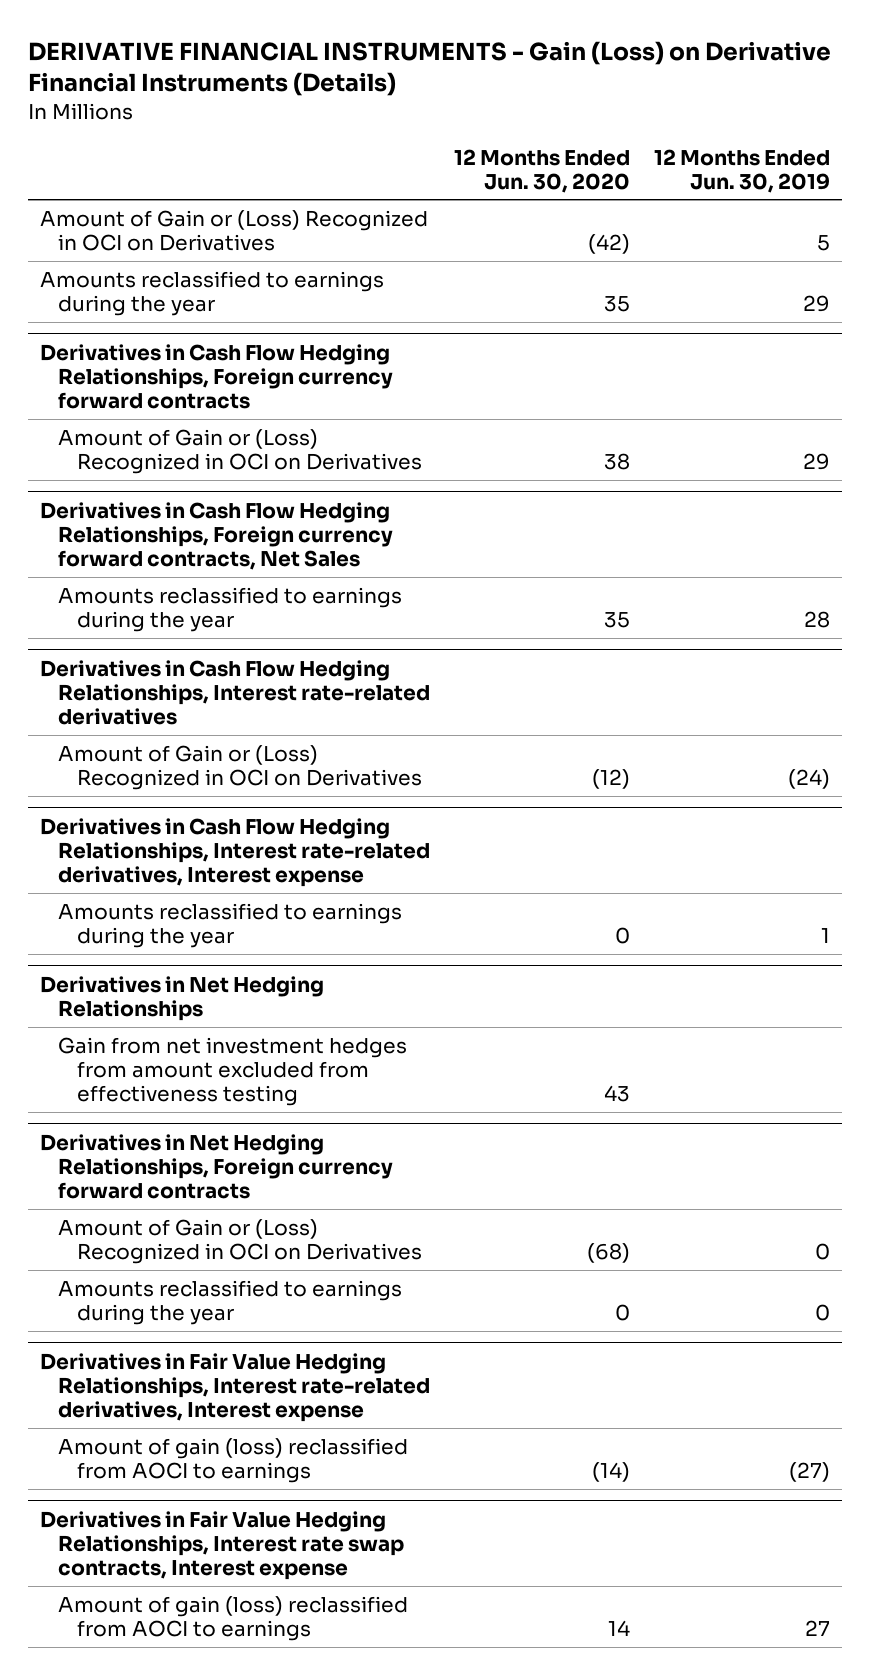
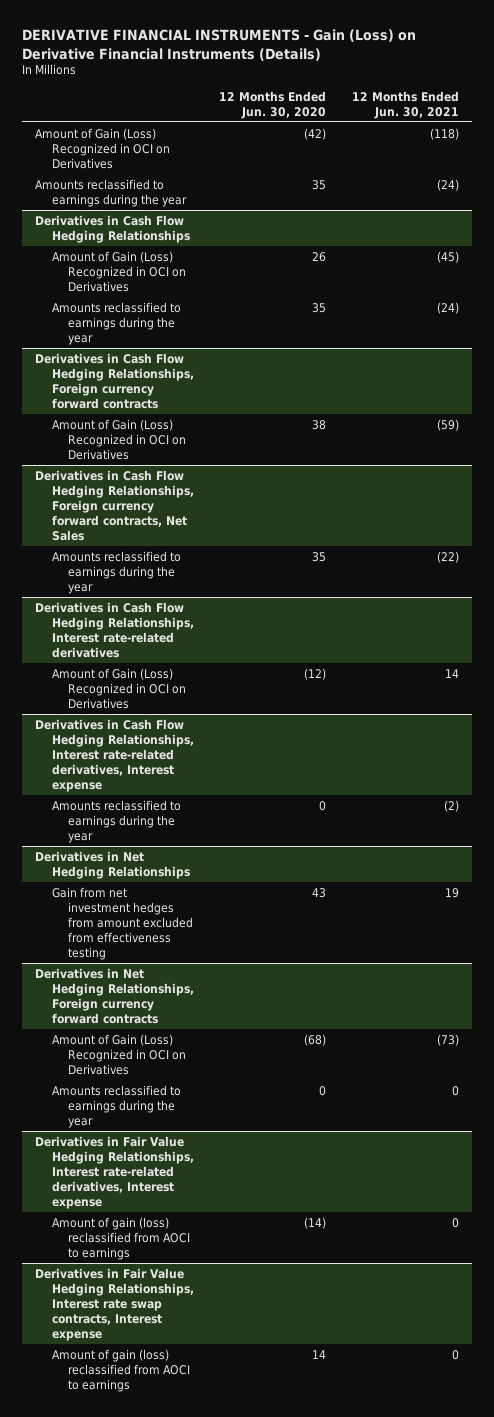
[653,148,830,193] 12 Months Ended Jun. 30, 2019 -> none
none -> [351,90,459,119] 12 Months Ended Jun. 30, 2021
[40,209,429,251] Amount of Gain or (Loss) Recognized in OCI on Derivatives -> [34,127,170,169] Amount of Gain (Loss) Recognized in OCI on Derivatives
none -> [34,214,190,243] Derivatives in Cash Flow Hedging Relationships
none -> [51,250,187,292] Amount of Gain (Loss) Recognized in OCI on Derivatives
none -> [51,301,181,345] Amounts reclassified to earnings during the year
[58,428,422,474] Amount of Gain or (Loss) Recognized in OCI on Derivatives -> [51,418,187,460] Amount of Gain (Loss) Recognized in OCI on Derivatives
[58,744,422,790] Amount of Gain or (Loss) Recognized in OCI on Derivatives -> [51,667,187,709] Amount of Gain (Loss) Recognized in OCI on Derivatives
[58,1218,422,1264] Amount of Gain or (Loss) Recognized in OCI on Derivatives -> [51,1033,187,1075] Amount of Gain (Loss) Recognized in OCI on Derivatives

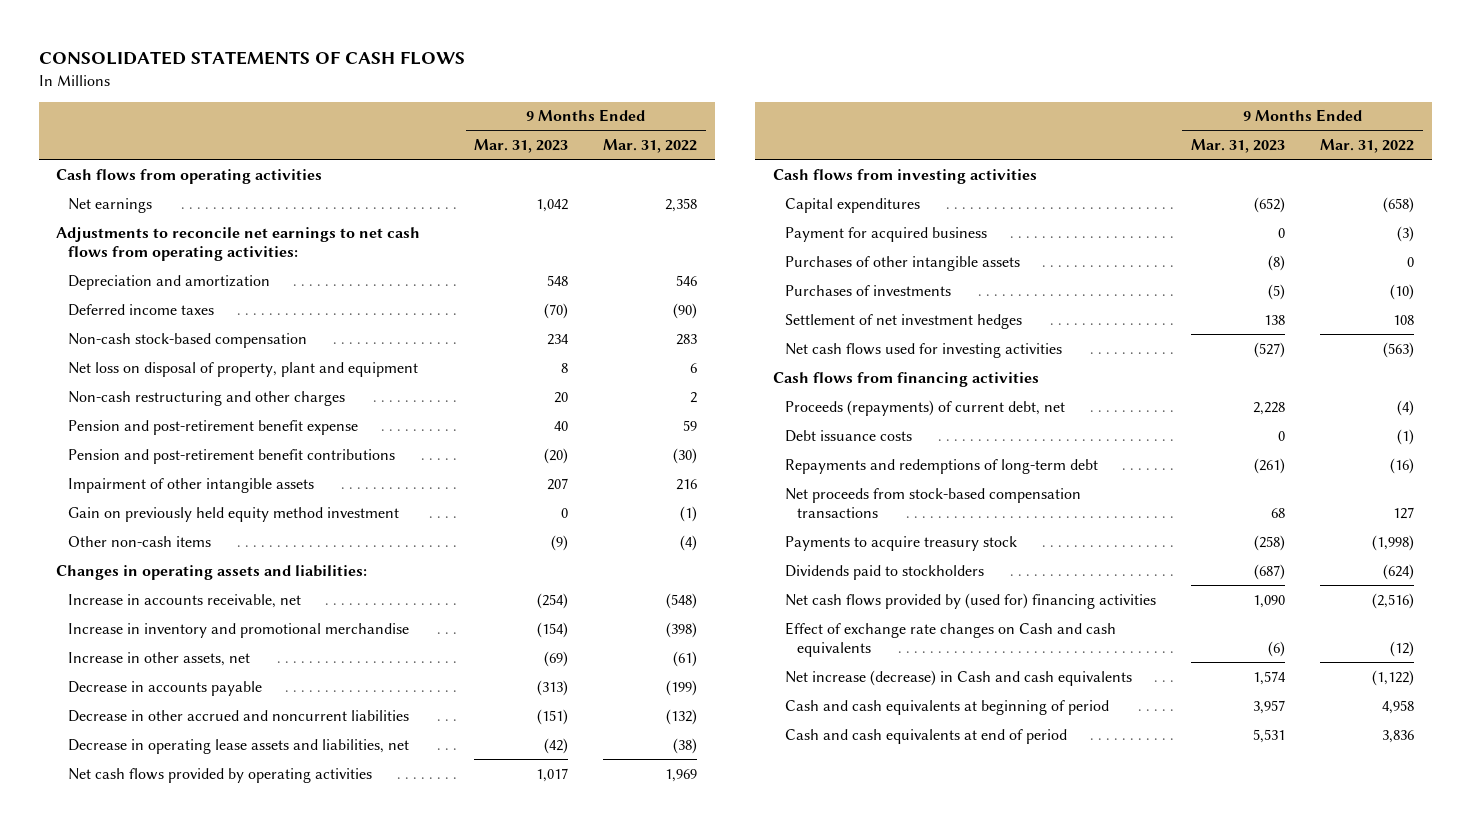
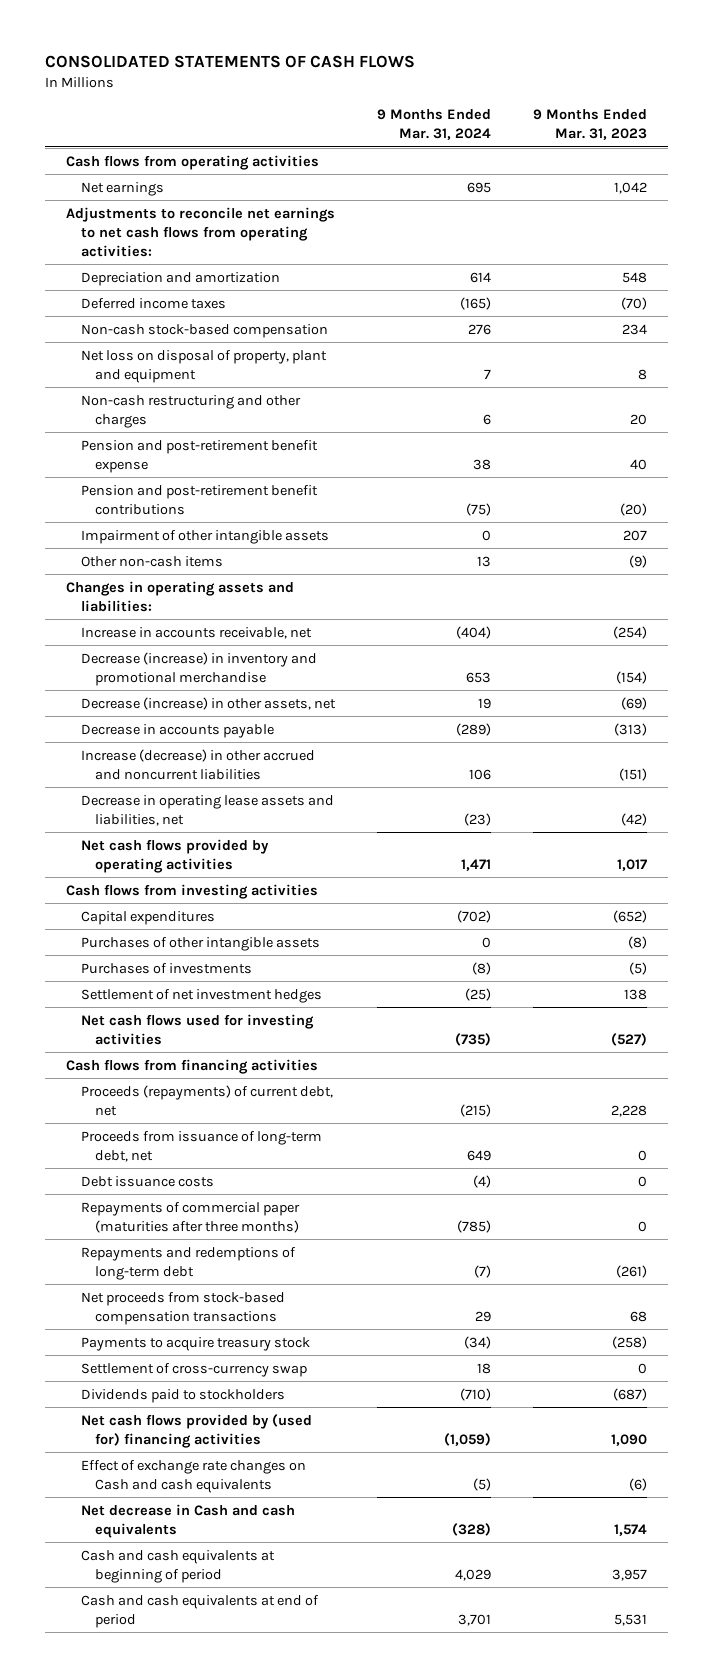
[603,139,698,154] Mar. 31, 2022 -> none
none -> [376,109,491,141] 9 Months Ended Mar. 31, 2024
[68,506,400,522] Gain on previously held equity method investment -> none
[68,622,410,638] Increase in inventory and promotional merchandise -> [80,651,317,686] Decrease (increase) in inventory and promotional merchandise
[68,651,251,666] Increase in other assets, net -> [80,696,336,710] Decrease (increase) in other assets, net
[68,709,410,722] Decrease in other accrued and noncurrent liabilities -> [80,748,315,780] Increase (decrease) in other accrued and noncurrent liabilities
[785,226,988,242] Payment for acquired business -> none
none -> [80,1130,322,1162] Proceeds from issuance of long-term debt, net
none -> [80,1201,300,1233] Repayments of commercial paper (maturities after three months)
none -> [80,1362,307,1377] Settlement of cross-currency swap
[785,669,1133,686] Net increase (decrease) in Cash and cash equivalents -> [80,1503,295,1538] Net decrease in Cash and cash equivalents

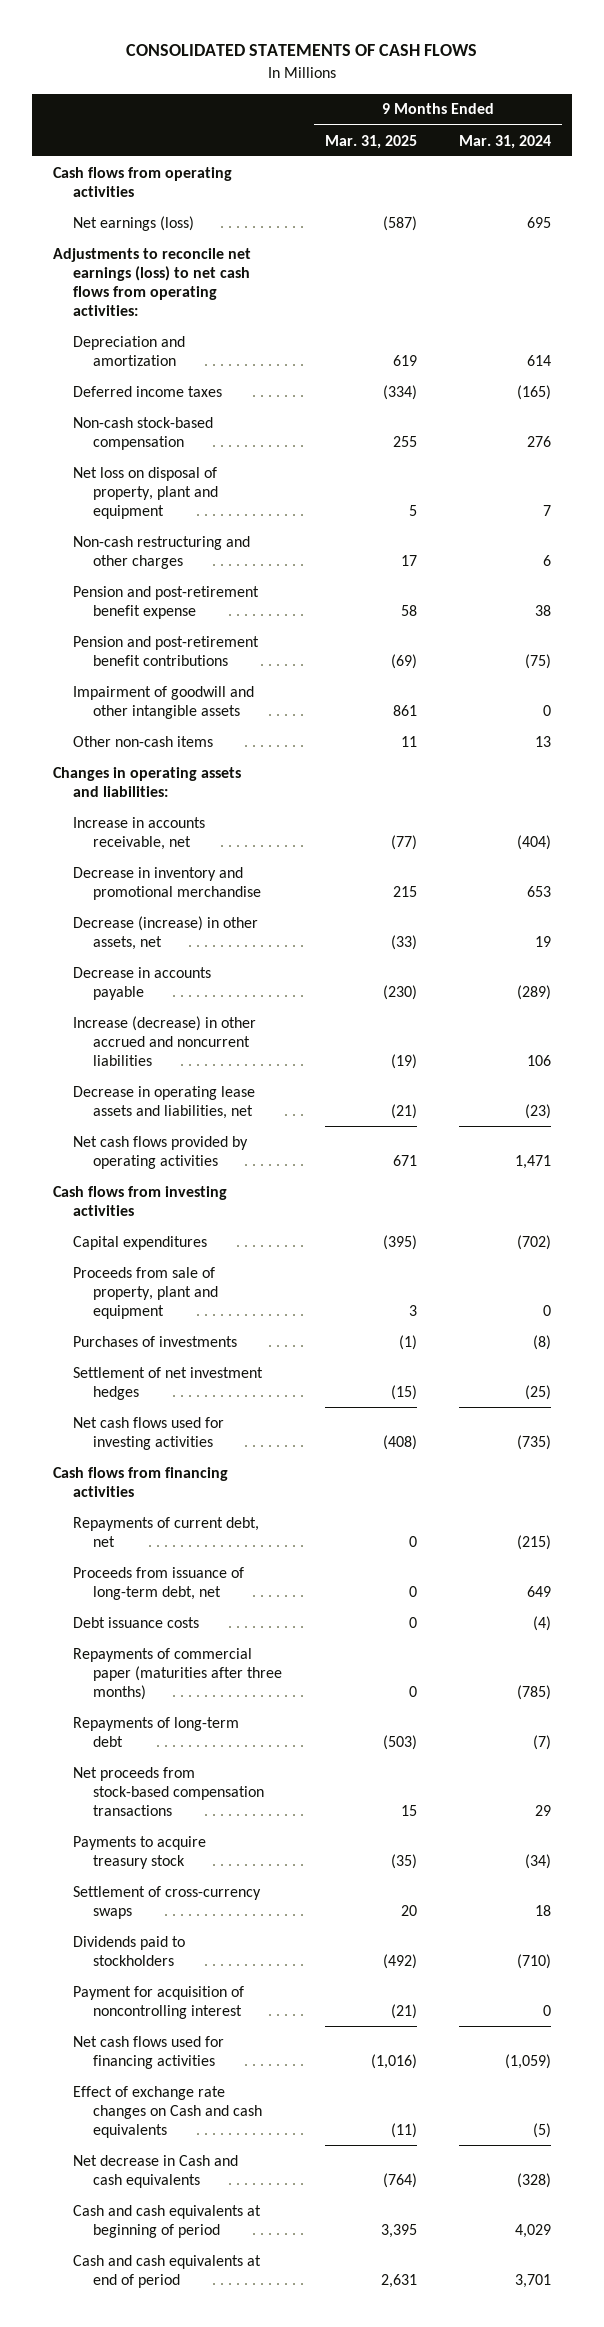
[532,109,647,141] 9 Months Ended Mar. 31, 2023 -> none
none -> [324,134,417,149] Mar. 31, 2025
[80,181,164,196] Net earnings -> [73,215,195,231] Net earnings (loss)
[65,206,335,257] Adjustments to reconcile net earnings to net cash flows from operating activities: -> [53,247,252,316] Adjustments to reconcile net earnings (loss) to net cash flows from operating activities:
[80,529,329,544] Impairment of other intangible assets -> [73,685,255,719] Impairment of goodwill and other intangible assets
[80,651,317,686] Decrease (increase) in inventory and promotional merchandise -> [73,866,262,900] Decrease in inventory and promotional merchandise
[80,936,320,951] Purchases of other intangible assets -> none
none -> [73,1266,219,1319] Proceeds from sale of property, plant and equipment
[80,1084,333,1116] Proceeds (repayments) of current debt, net -> [73,1516,260,1547] Repayments of current debt, net
[80,1246,296,1280] Repayments and redemptions of long-term debt -> [73,1716,240,1747] Repayments of long-term debt
[80,1362,307,1377] Settlement of cross-currency swap -> [73,1885,262,1919] Settlement of cross-currency swaps
none -> [73,1985,245,2019] Payment for acquisition of noncontrolling interest
[80,1413,312,1448] Net cash flows provided by (used for) financing activities -> [73,2035,225,2069] Net cash flows used for financing activities

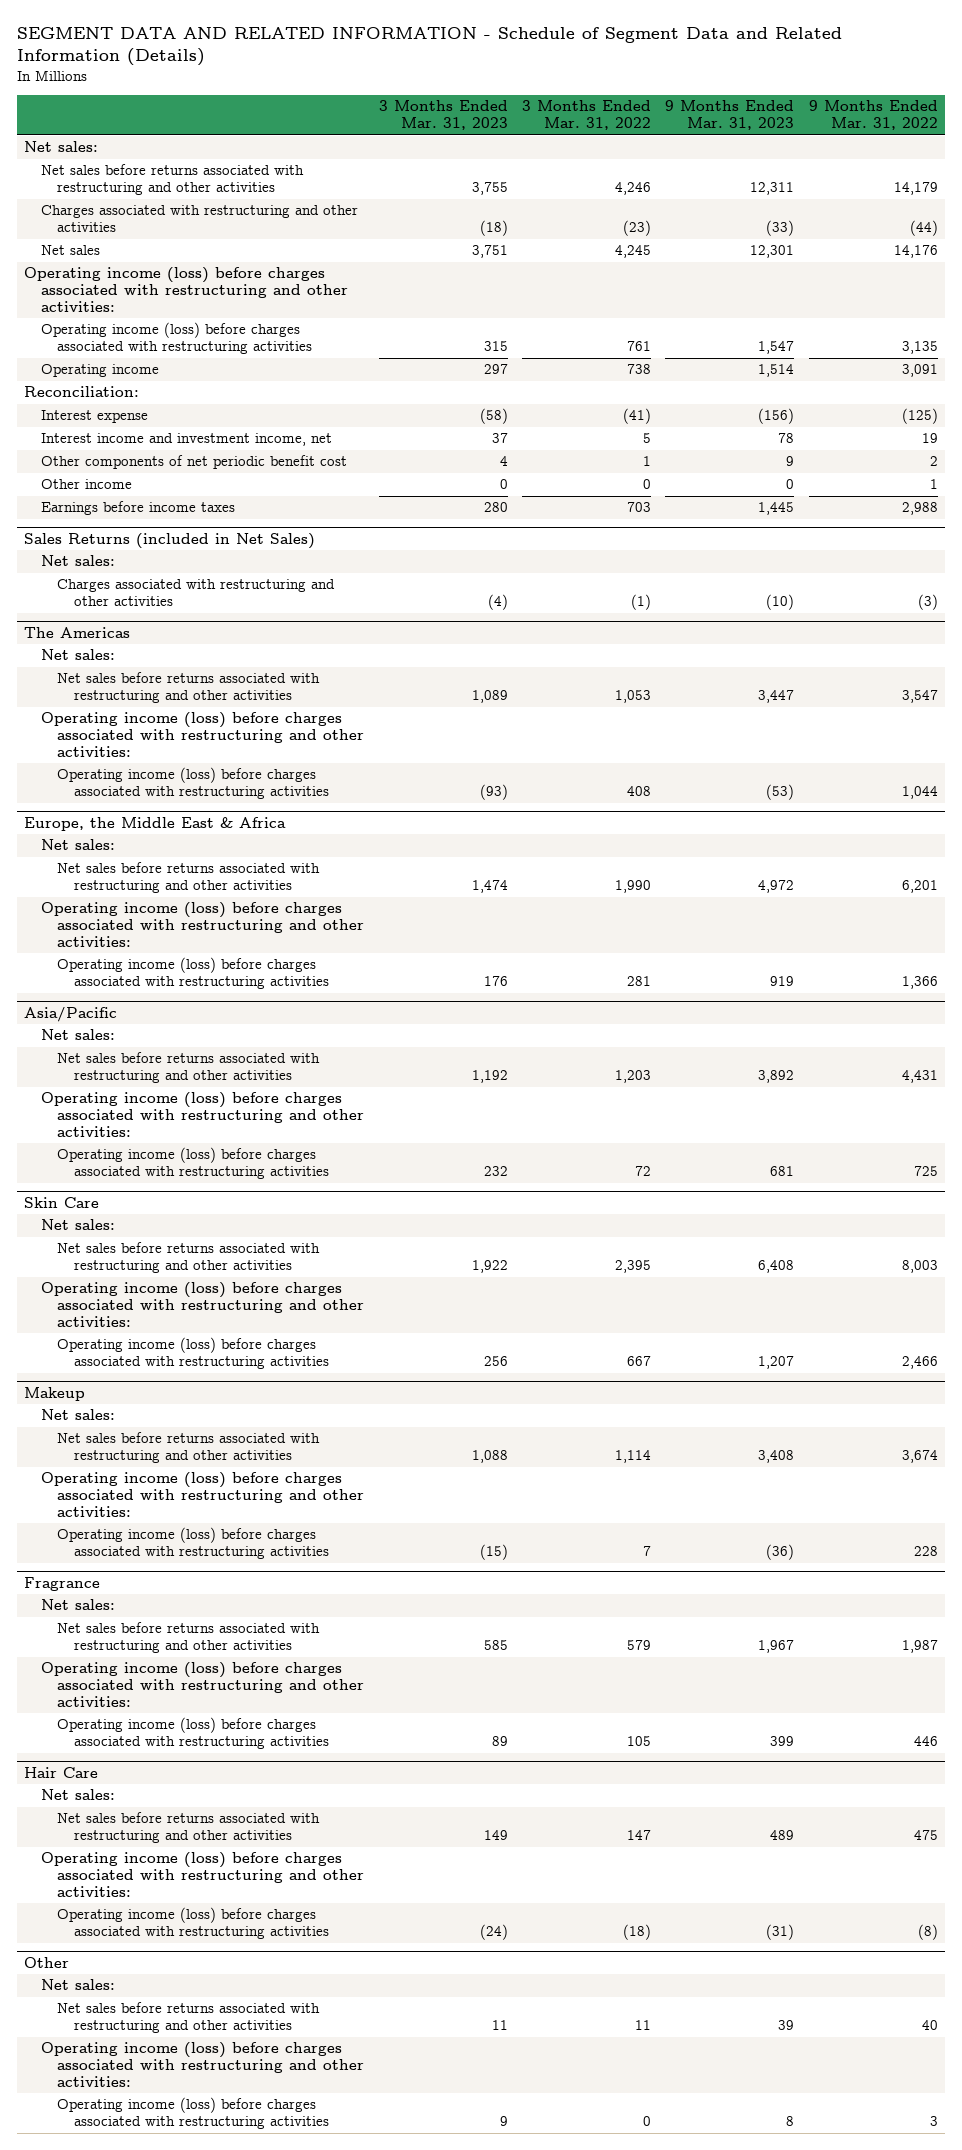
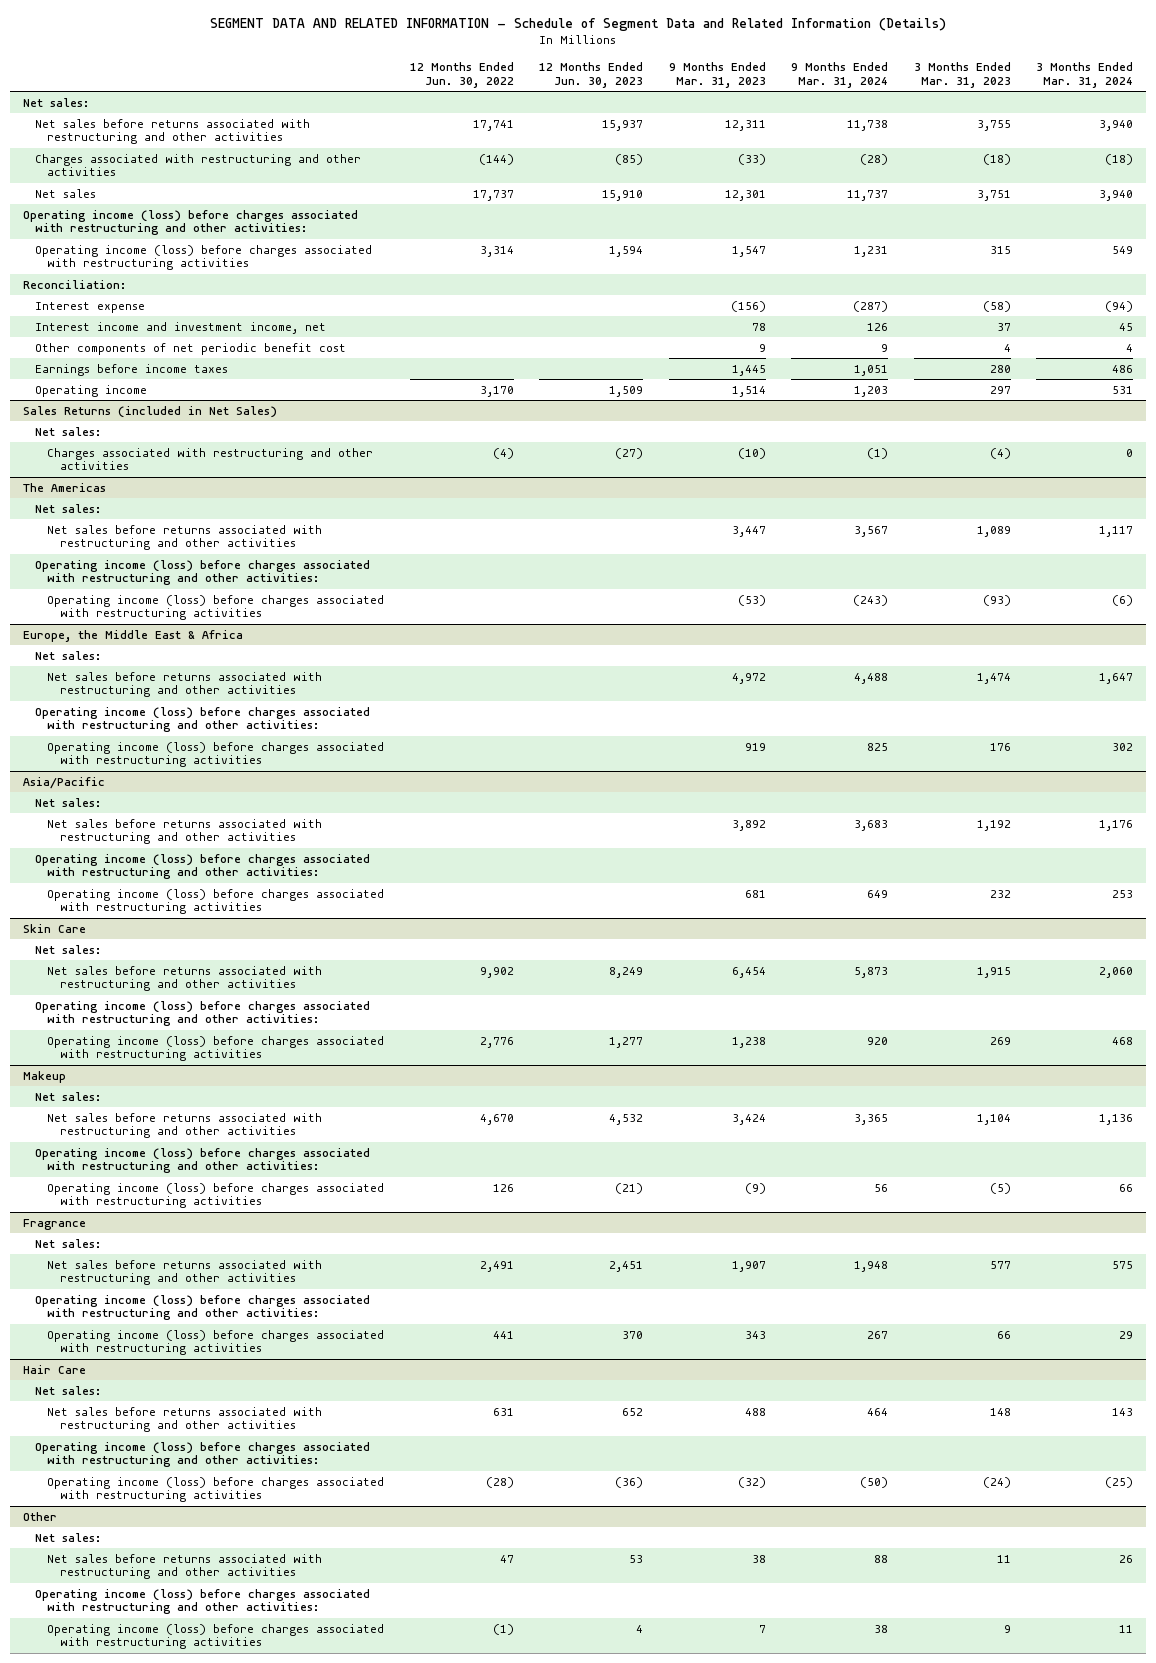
[521,100,651,131] 3 Months Ended Mar. 31, 2022 -> none
[808,100,938,131] 9 Months Ended Mar. 31, 2022 -> none
none -> [409,62,514,88] 12 Months Ended Jun. 30, 2022
none -> [539,62,644,88] 12 Months Ended Jun. 30, 2023
none -> [791,62,889,88] 9 Months Ended Mar. 31, 2024
none -> [1036,62,1134,88] 3 Months Ended Mar. 31, 2024
[40,479,132,490] Other income -> none
[40,364,159,378] Operating income -> [34,384,147,397] Operating income
[471,1260,508,1274] 1,922 -> [976,966,1011,978] 1,915
[758,1260,795,1274] 6,408 -> [731,966,766,978] 6,454
[483,1356,508,1367] 256 -> [989,1036,1011,1045] 269
[758,1356,795,1370] 1,207 -> [731,1036,766,1048] 1,238
[471,1450,508,1464] 1,088 -> [976,1113,1011,1125] 1,104
[758,1450,795,1464] 3,408 -> [731,1113,766,1125] 3,424
[479,1544,508,1561] (15) -> [989,1182,1011,1194] (5)
[766,1544,795,1561] (36) -> [744,1182,766,1194] (9)
[483,1640,508,1651] 585 -> [989,1260,1011,1269] 577
[758,1640,795,1654] 1,967 -> [731,1260,766,1272] 1,907
[491,1736,508,1747] 89 -> [996,1330,1011,1339] 66
[770,1736,795,1747] 399 -> [744,1330,766,1339] 343
[483,1830,508,1841] 149 -> [989,1407,1011,1416] 148
[770,1830,795,1841] 489 -> [744,1407,766,1416] 488
[766,1924,795,1941] (31) -> [737,1476,766,1488] (32)
[778,2020,795,2031] 39 -> [751,1554,766,1563] 38
[786,2116,795,2127] 8 -> [758,1624,766,1633] 7

